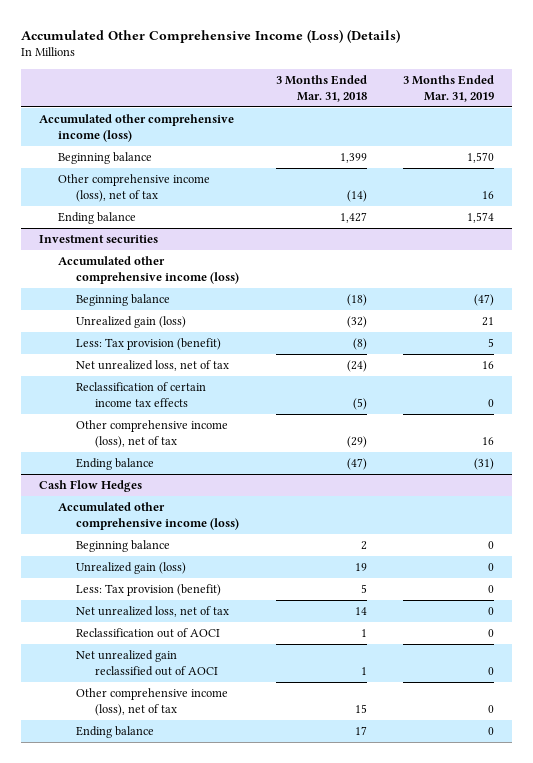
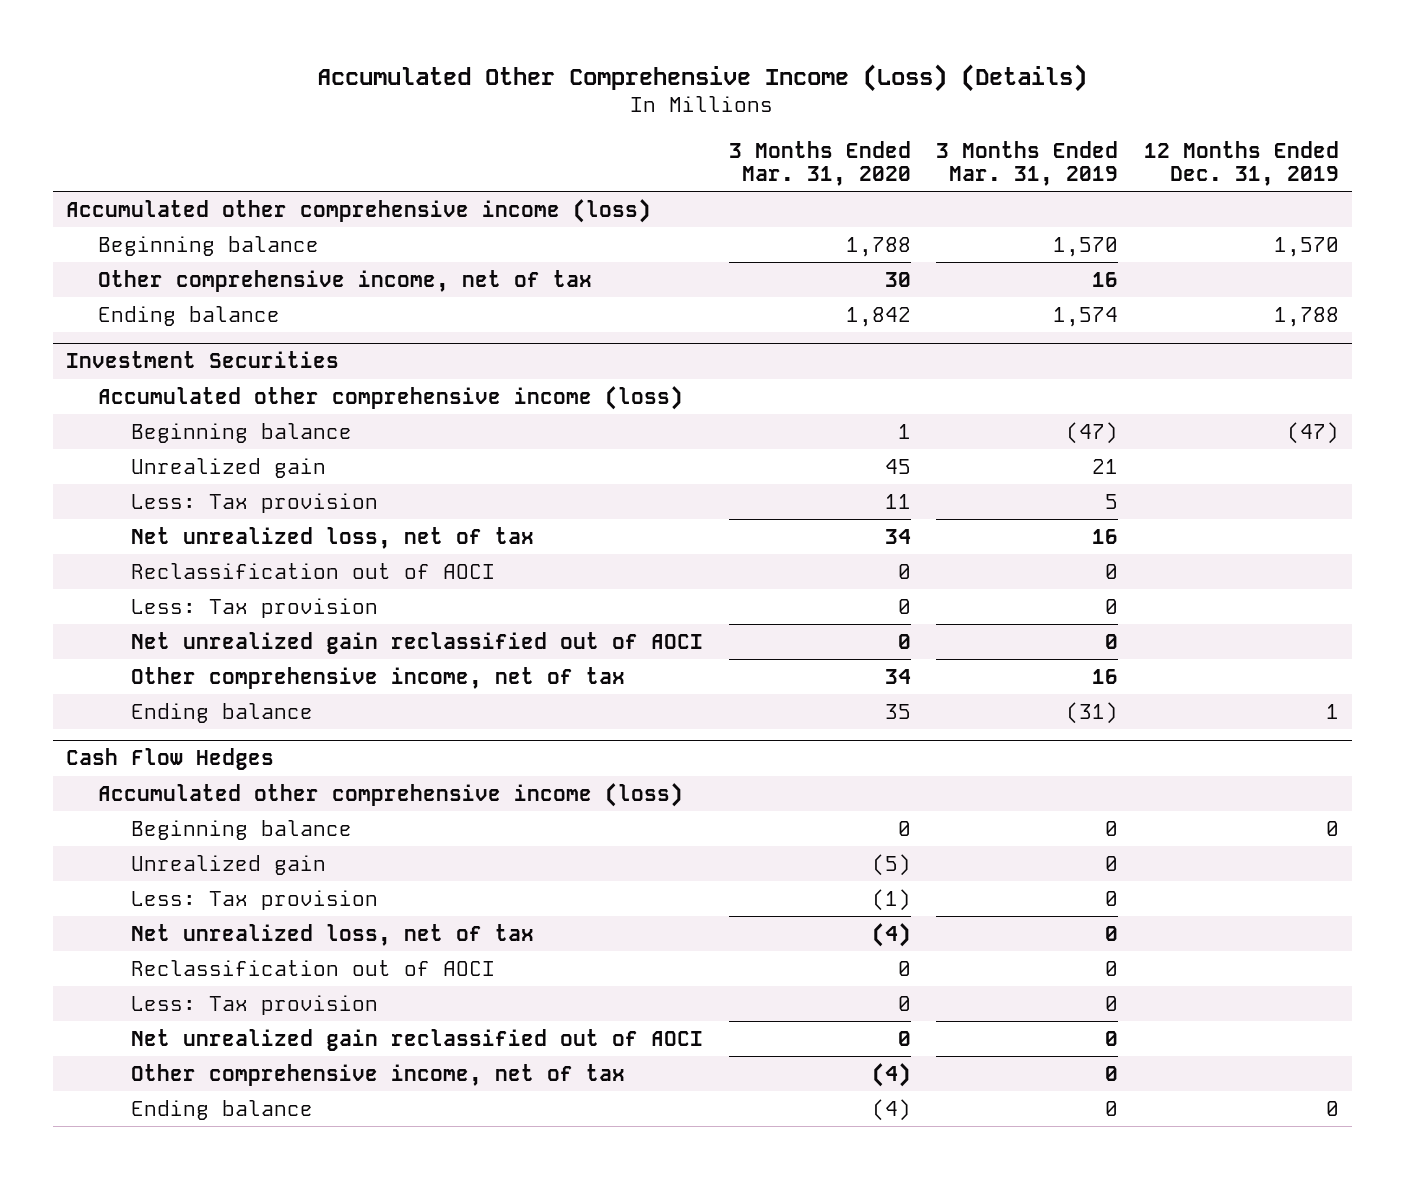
[275,74,367,102] 3 Months Ended Mar. 31, 2018 -> none
none -> [728,140,911,187] 3 Months Ended Mar. 31, 2020
none -> [1144,140,1340,187] 12 Months Ended Dec. 31, 2019
[57,174,210,202] Other comprehensive income (loss), net of tax -> [98,269,593,292] Other comprehensive income, net of tax
[38,235,158,244] Investment securities -> [65,351,339,369] Investment Securities
[76,316,187,329] Unrealized gain (loss) -> [130,457,326,478] Unrealized gain
[76,338,222,351] Less: Tax provision (benefit) -> [130,492,378,513] Less: Tax provision
[76,382,207,407] Reclassification of certain income tax effects -> none
none -> [130,562,495,579] Reclassification out of AOCI
none -> [130,597,378,618] Less: Tax provision
none -> [130,631,703,654] Net unrealized gain reclassified out of AOCI
[76,420,229,448] Other comprehensive income (loss), net of tax -> [130,666,625,689] Other comprehensive income, net of tax
[76,562,187,575] Unrealized gain (loss) -> [130,854,326,875] Unrealized gain
[76,584,222,597] Less: Tax provision (benefit) -> [130,889,378,910] Less: Tax provision
none -> [130,994,378,1015] Less: Tax provision
[76,688,229,716] Other comprehensive income (loss), net of tax -> [130,1063,625,1086] Other comprehensive income, net of tax

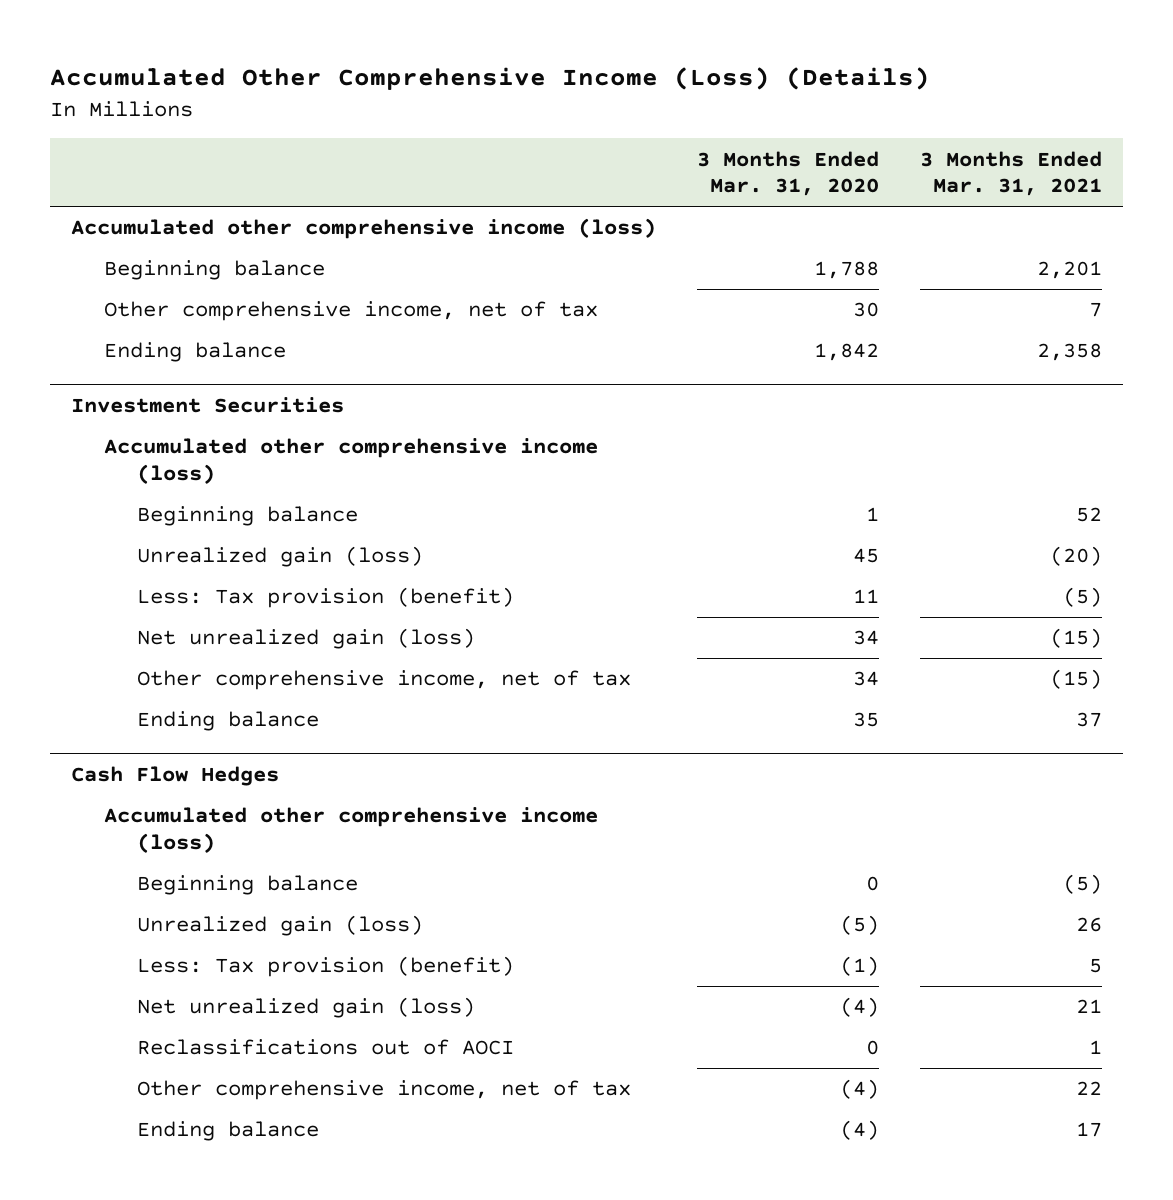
[936,140,1119,187] 3 Months Ended Mar. 31, 2019 -> none
[1144,140,1340,187] 12 Months Ended Dec. 31, 2019 -> none
none -> [920,150,1103,197] 3 Months Ended Mar. 31, 2021
[130,562,495,579] Reclassification out of AOCI -> none
[130,597,378,618] Less: Tax provision -> none
[130,631,703,654] Net unrealized gain reclassified out of AOCI -> none
[130,457,326,478] Unrealized gain -> [137,546,424,568] Unrealized gain (loss)
[130,492,378,513] Less: Tax provision -> [137,587,515,609] Less: Tax provision (benefit)
[130,526,534,549] Net unrealized loss, net of tax -> [137,628,476,650] Net unrealized gain (loss)
[130,994,378,1015] Less: Tax provision -> none
[130,1028,703,1051] Net unrealized gain reclassified out of AOCI -> none
[130,854,326,875] Unrealized gain -> [137,915,424,937] Unrealized gain (loss)
[130,889,378,910] Less: Tax provision -> [137,956,515,978] Less: Tax provision (benefit)
[130,923,534,946] Net unrealized loss, net of tax -> [137,997,476,1019] Net unrealized gain (loss)
[130,959,495,976] Reclassification out of AOCI -> [137,1039,515,1056] Reclassifications out of AOCI

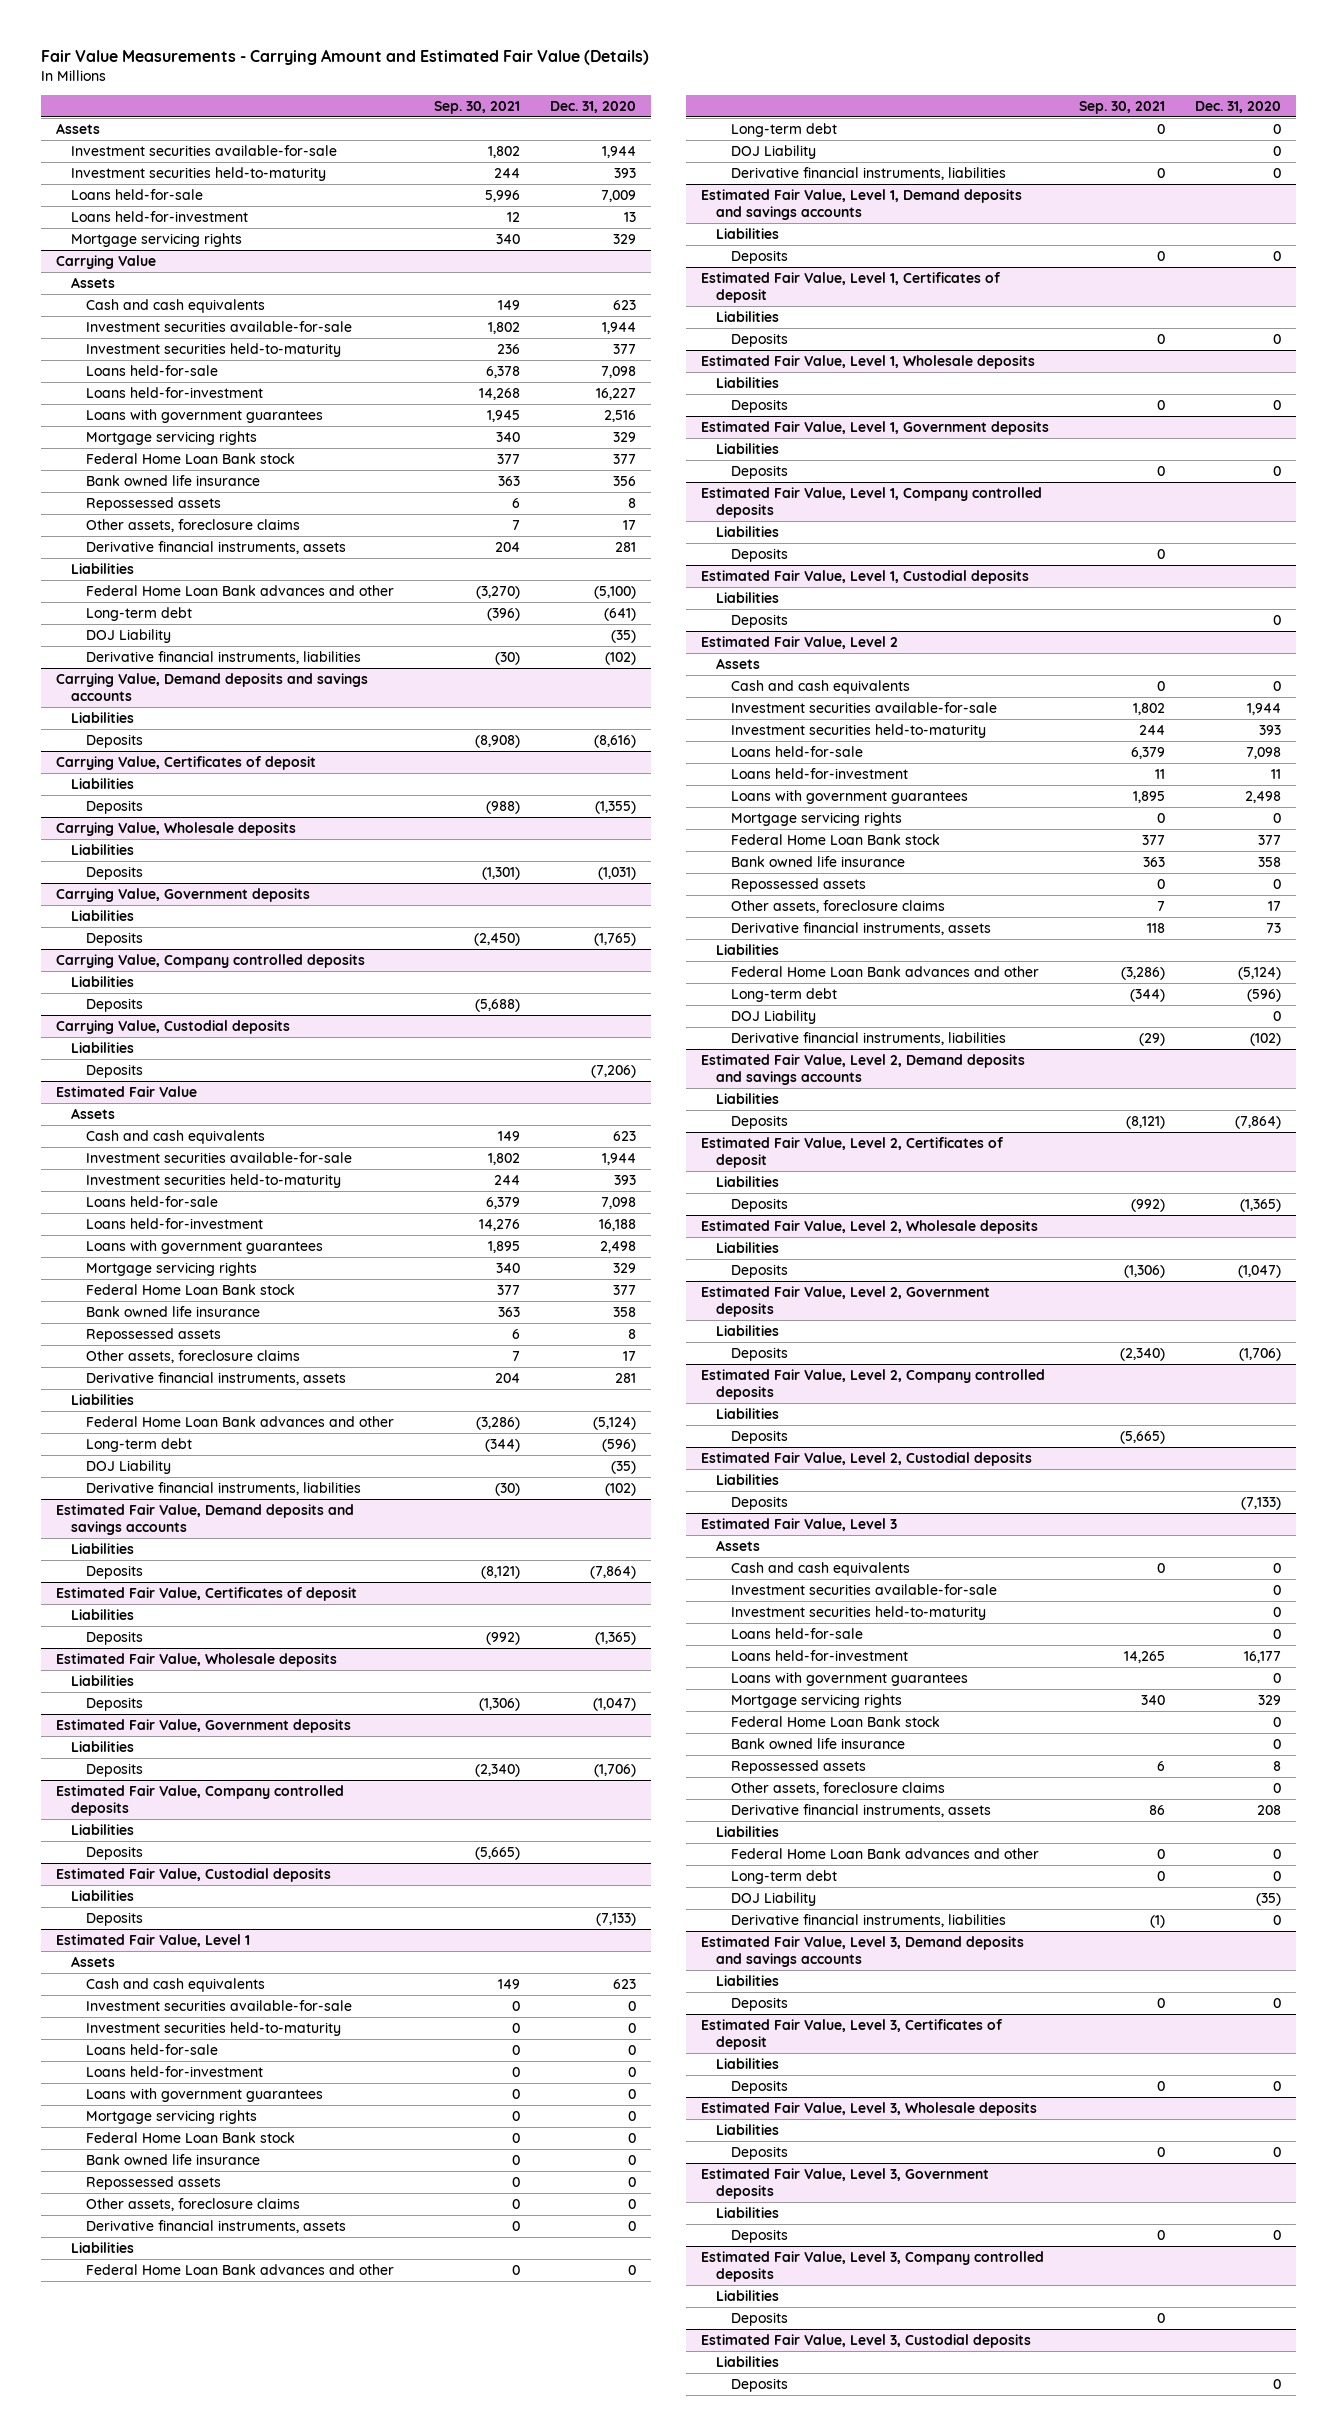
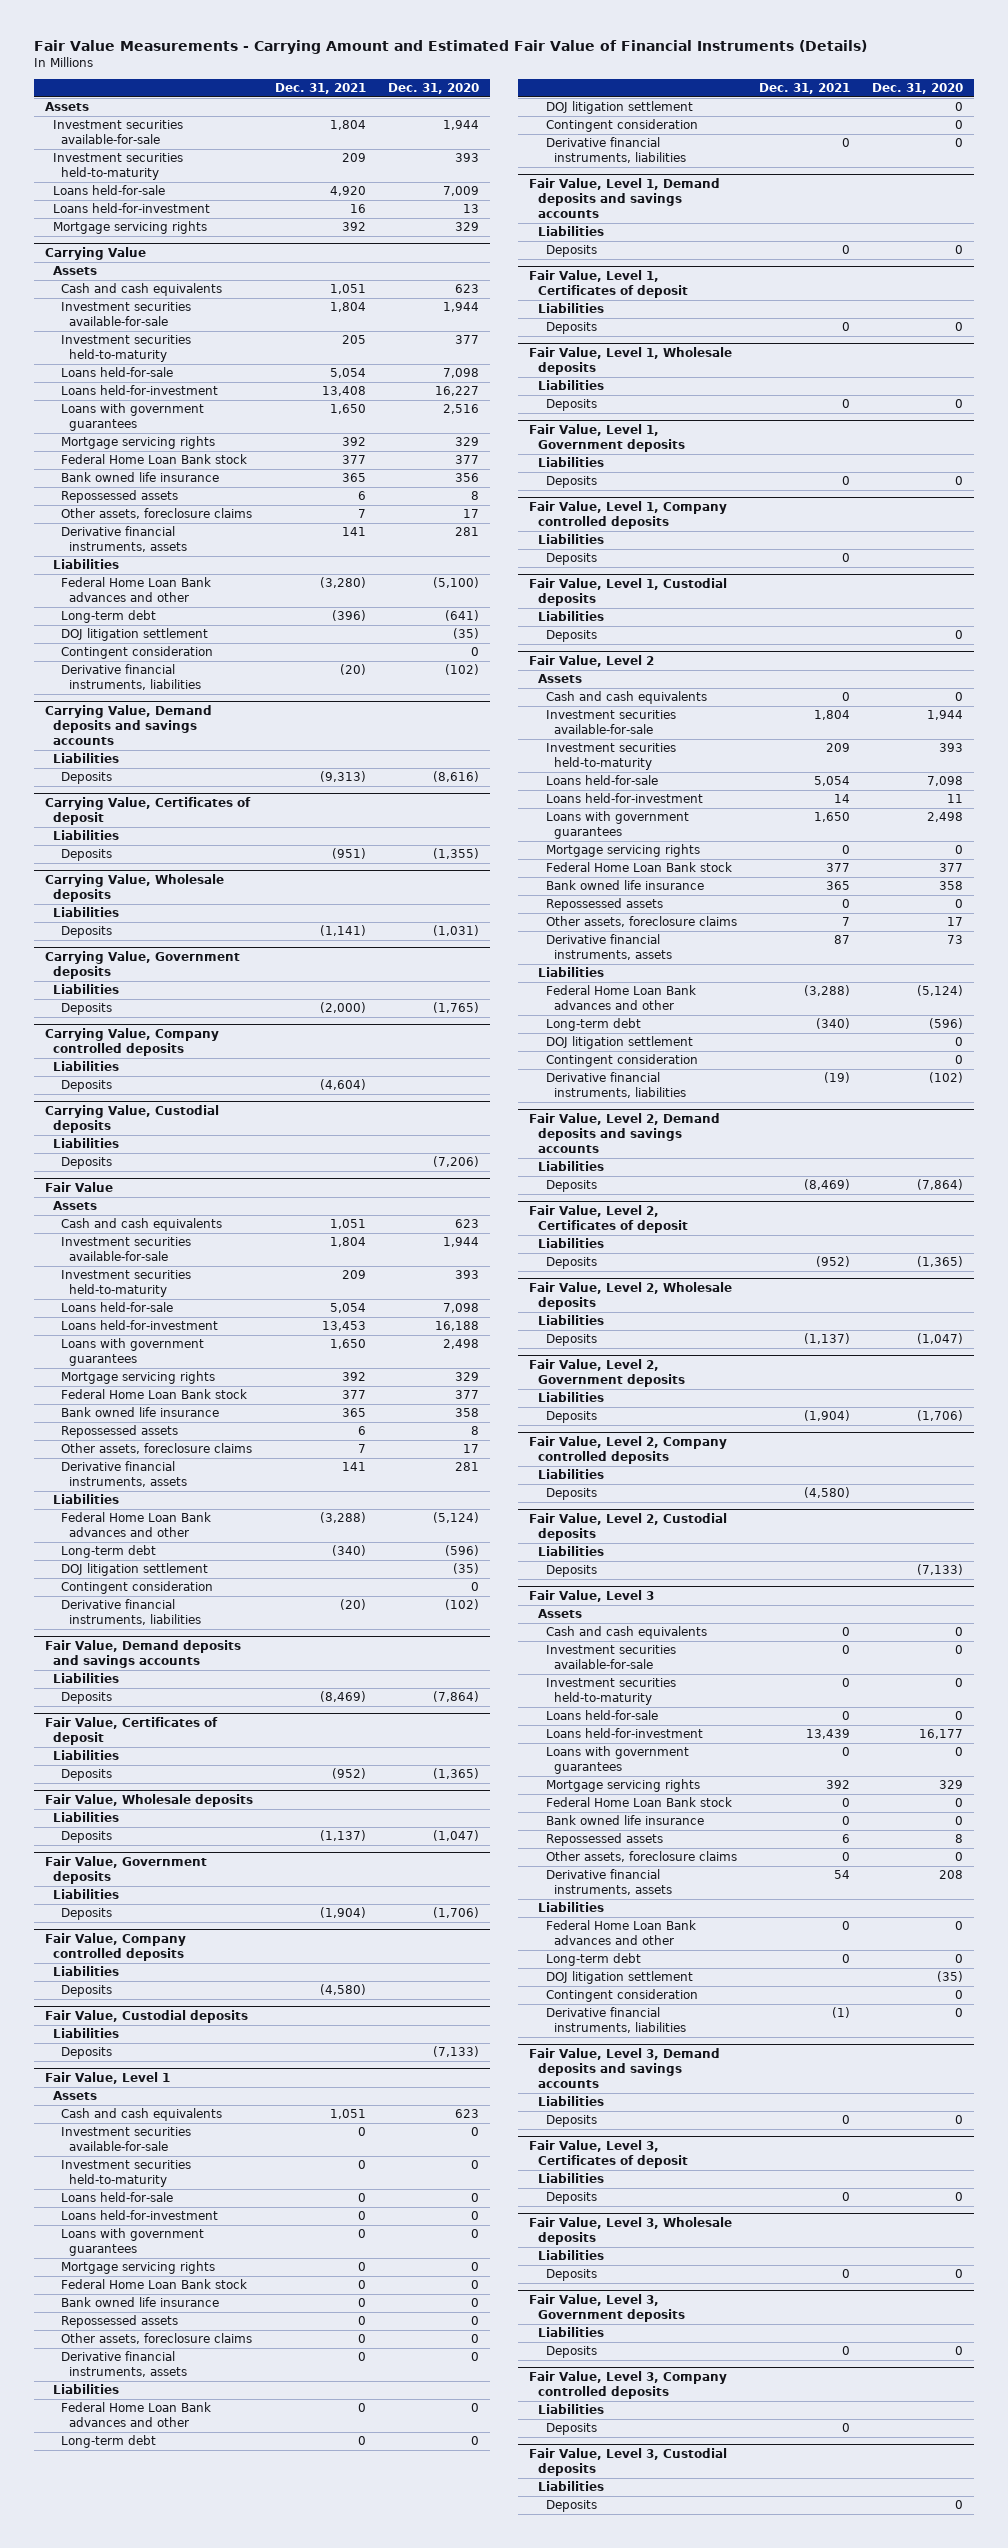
[41,49,650,66] Fair Value Measurements - Carrying Amount and Estimated Fair Value (Details) -> [33,40,867,55] Fair Value Measurements - Carrying Amount and Estimated Fair Value of Financial Instruments (Details)
[434,100,521,114] Sep. 30, 2021 -> none
none -> [274,82,366,94] Dec. 31, 2021
[85,628,171,643] DOJ Liability -> [61,628,209,642] DOJ litigation settlement
none -> [61,646,214,660] Contingent consideration
[56,1085,198,1097] Estimated Fair Value -> [44,1181,113,1192] Fair Value
[85,1459,171,1474] DOJ Liability -> [61,1563,209,1577] DOJ litigation settlement
none -> [61,1581,214,1595] Contingent consideration
[56,1503,355,1536] Estimated Fair Value, Demand deposits and savings accounts -> [44,1639,241,1668] Fair Value, Demand deposits and savings accounts
[56,1586,358,1601] Estimated Fair Value, Certificates of deposit -> [44,1716,218,1745] Fair Value, Certificates of deposit
[56,1652,338,1667] Estimated Fair Value, Wholesale deposits -> [44,1793,253,1807] Fair Value, Wholesale deposits
[56,1718,352,1733] Estimated Fair Value, Government deposits -> [44,1855,207,1884] Fair Value, Government deposits
[56,1784,345,1817] Estimated Fair Value, Company controlled deposits -> [44,1932,186,1961] Fair Value, Company controlled deposits
[56,1867,332,1882] Estimated Fair Value, Custodial deposits -> [44,2009,248,2023] Fair Value, Custodial deposits
[56,1933,251,1947] Estimated Fair Value, Level 1 -> [44,2071,170,2084] Fair Value, Level 1
[730,144,816,159] DOJ Liability -> [545,101,693,115] DOJ litigation settlement
none -> [545,119,698,133] Contingent consideration
[700,188,1022,221] Estimated Fair Value, Level 1, Demand deposits and savings accounts -> [529,177,721,218] Fair Value, Level 1, Demand deposits and savings accounts
[700,271,1001,304] Estimated Fair Value, Level 1, Certificates of deposit -> [529,269,688,298] Fair Value, Level 1, Certificates of deposit
[700,354,1035,369] Estimated Fair Value, Level 1, Wholesale deposits -> [529,346,733,375] Fair Value, Level 1, Wholesale deposits
[700,420,1049,435] Estimated Fair Value, Level 1, Government deposits -> [529,423,685,452] Fair Value, Level 1, Government deposits
[700,486,1042,519] Estimated Fair Value, Level 1, Company controlled deposits -> [529,500,728,529] Fair Value, Level 1, Company controlled deposits
[700,569,1029,584] Estimated Fair Value, Level 1, Custodial deposits -> [529,577,728,606] Fair Value, Level 1, Custodial deposits
[700,635,898,649] Estimated Fair Value, Level 2 -> [529,654,655,667] Fair Value, Level 2
[730,1009,816,1024] DOJ Liability -> [545,1036,693,1050] DOJ litigation settlement
none -> [545,1054,698,1068] Contingent consideration
[700,1053,1025,1086] Estimated Fair Value, Level 2, Demand deposits and savings accounts -> [529,1112,721,1153] Fair Value, Level 2, Demand deposits and savings accounts
[700,1136,1004,1169] Estimated Fair Value, Level 2, Certificates of deposit -> [529,1204,688,1233] Fair Value, Level 2, Certificates of deposit
[700,1219,1038,1234] Estimated Fair Value, Level 2, Wholesale deposits -> [529,1281,733,1310] Fair Value, Level 2, Wholesale deposits
[700,1285,990,1318] Estimated Fair Value, Level 2, Government deposits -> [529,1358,685,1387] Fair Value, Level 2, Government deposits
[700,1368,1045,1401] Estimated Fair Value, Level 2, Company controlled deposits -> [529,1435,728,1464] Fair Value, Level 2, Company controlled deposits
[700,1451,1032,1466] Estimated Fair Value, Level 2, Custodial deposits -> [529,1512,728,1541] Fair Value, Level 2, Custodial deposits
[700,1517,897,1531] Estimated Fair Value, Level 3 -> [529,1589,655,1602] Fair Value, Level 3
[730,1891,816,1906] DOJ Liability -> [545,1971,693,1985] DOJ litigation settlement
none -> [545,1989,698,2003] Contingent consideration
[700,1935,1024,1968] Estimated Fair Value, Level 3, Demand deposits and savings accounts -> [529,2047,721,2088] Fair Value, Level 3, Demand deposits and savings accounts
[700,2018,1003,2051] Estimated Fair Value, Level 3, Certificates of deposit -> [529,2139,688,2168] Fair Value, Level 3, Certificates of deposit
[700,2101,1037,2116] Estimated Fair Value, Level 3, Wholesale deposits -> [529,2216,733,2245] Fair Value, Level 3, Wholesale deposits
[700,2167,989,2200] Estimated Fair Value, Level 3, Government deposits -> [529,2293,685,2322] Fair Value, Level 3, Government deposits
[700,2250,1044,2283] Estimated Fair Value, Level 3, Company controlled deposits -> [529,2370,728,2399] Fair Value, Level 3, Company controlled deposits
[700,2333,1031,2348] Estimated Fair Value, Level 3, Custodial deposits -> [529,2447,728,2476] Fair Value, Level 3, Custodial deposits

